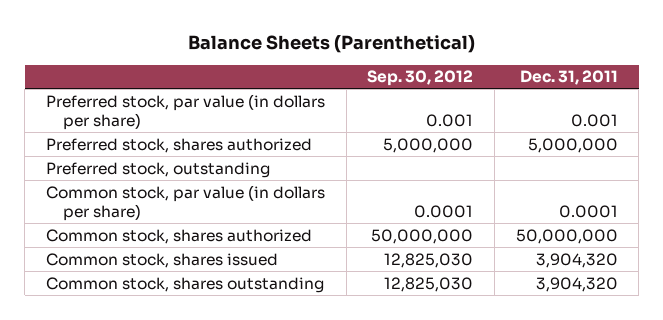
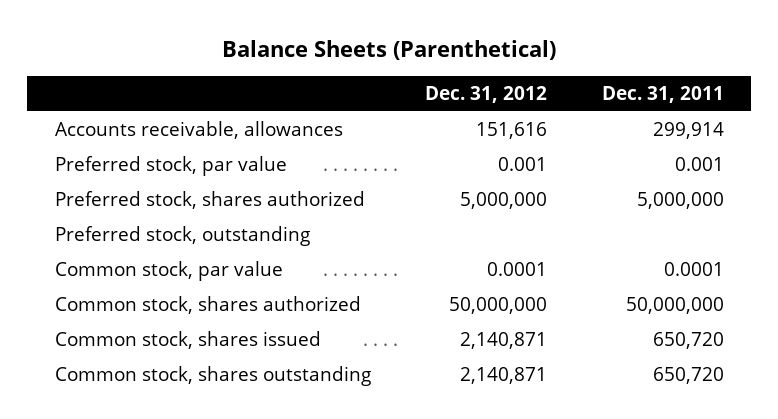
[367,70,474,87] Sep. 30, 2012 -> none
none -> [425,86,548,104] Dec. 31, 2012
none -> [54,121,343,140] Accounts receivable, allowances
[45,93,325,131] Preferred stock, par value (in dollars per share) -> [54,156,287,177] Preferred stock, par value
[45,184,325,222] Common stock, par value (in dollars per share) -> [54,261,283,282] Common stock, par value
[535,252,618,268] 3,904,320 -> [652,332,724,350] 650,720
[535,276,618,292] 3,904,320 -> [652,367,724,385] 650,720

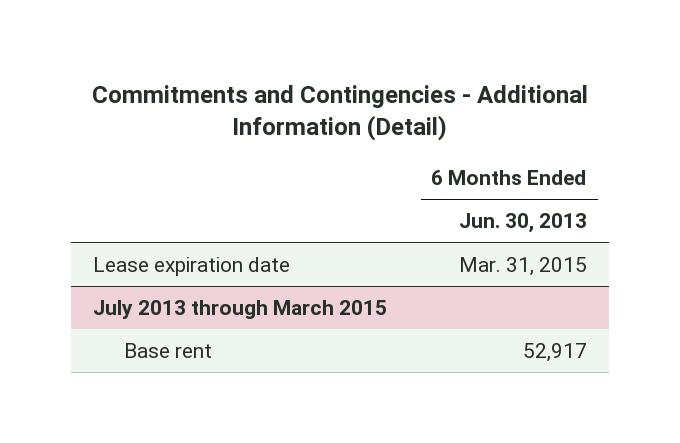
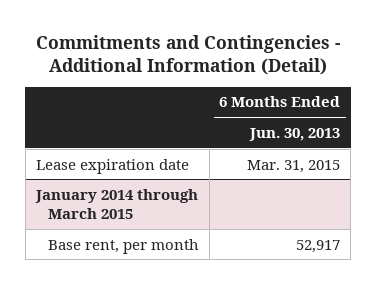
[92,299,387,319] July 2013 through March 2015 -> none
none -> [34,188,198,220] January 2014 through March 2015
[123,342,212,358] Base rent -> [47,238,199,254] Base rent, per month

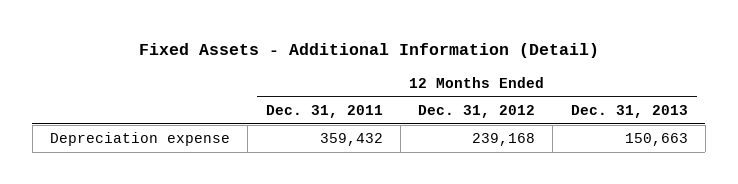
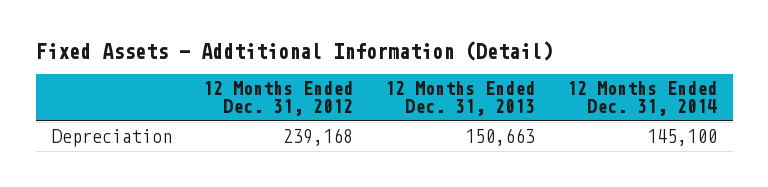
[138,43,599,59] Fixed Assets - Additional Information (Detail) -> [35,40,553,61] Fixed Assets - Addtitional Information (Detail)
[265,104,383,118] Dec. 31, 2011 -> none
none -> [566,81,717,117] 12 Months Ended Dec. 31, 2014
[50,132,231,147] Depreciation expense -> [51,129,172,148] Depreciation

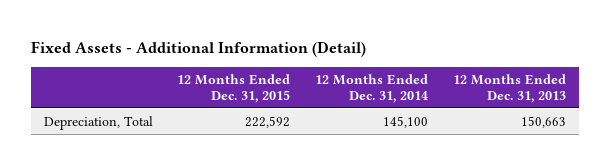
[35,40,553,61] Fixed Assets - Addtitional Information (Detail) -> [31,41,367,58] Fixed Assets - Additional Information (Detail)
[203,81,354,117] 12 Months Ended Dec. 31, 2012 -> none
none -> [177,73,291,104] 12 Months Ended Dec. 31, 2015
[51,129,172,148] Depreciation -> [43,115,153,130] Depreciation, Total

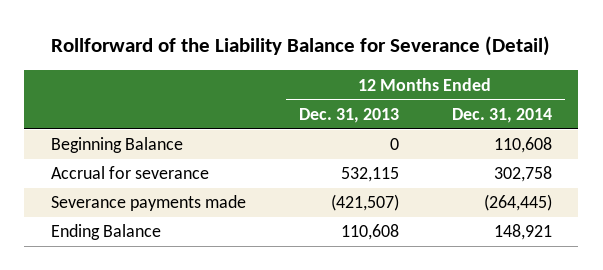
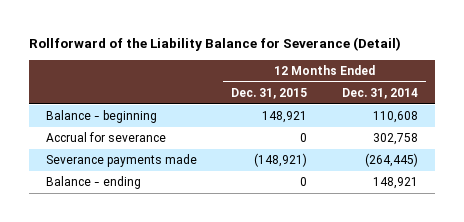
[298,107,399,123] Dec. 31, 2013 -> none
none -> [231,87,308,99] Dec. 31, 2015
[50,137,183,154] Beginning Balance -> [46,110,158,124] Balance - beginning
[50,224,161,241] Ending Balance -> [46,176,142,190] Balance - ending

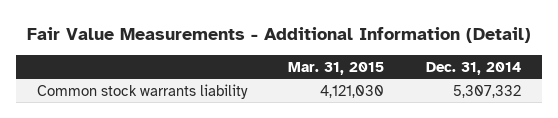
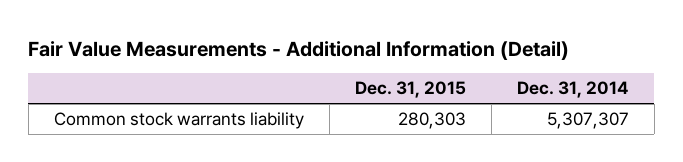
[288,62,385,76] Mar. 31, 2015 -> none
none -> [354,81,466,99] Dec. 31, 2015
[452,84,521,98] 5,307,332 -> [546,112,629,130] 5,307,307

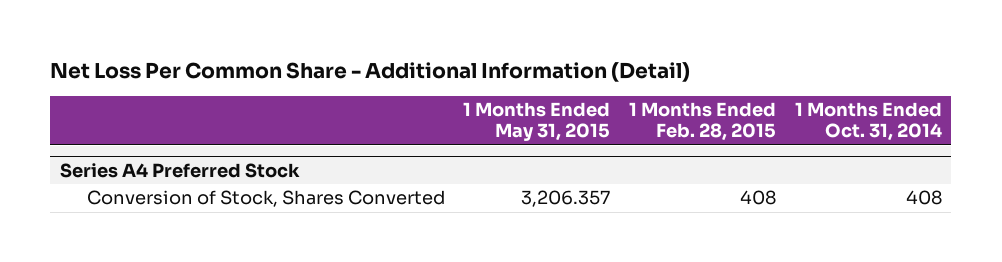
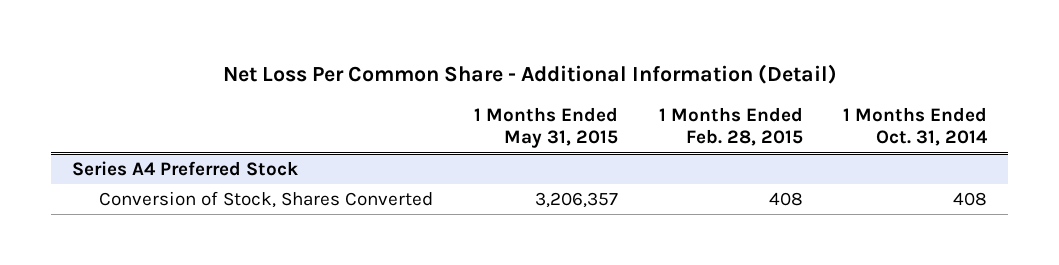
[521,190,611,208] 3,206.357 -> [534,192,618,209] 3,206,357

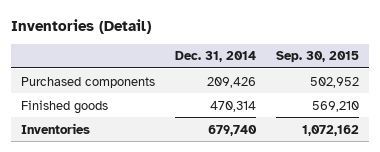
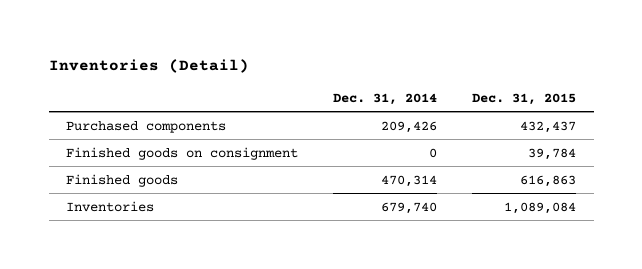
[276,51,360,63] Sep. 30, 2015 -> none
none -> [472,92,577,105] Dec. 31, 2015
none -> [66,146,299,160] Finished goods on consignment

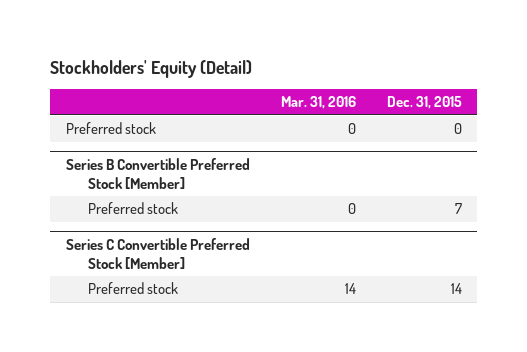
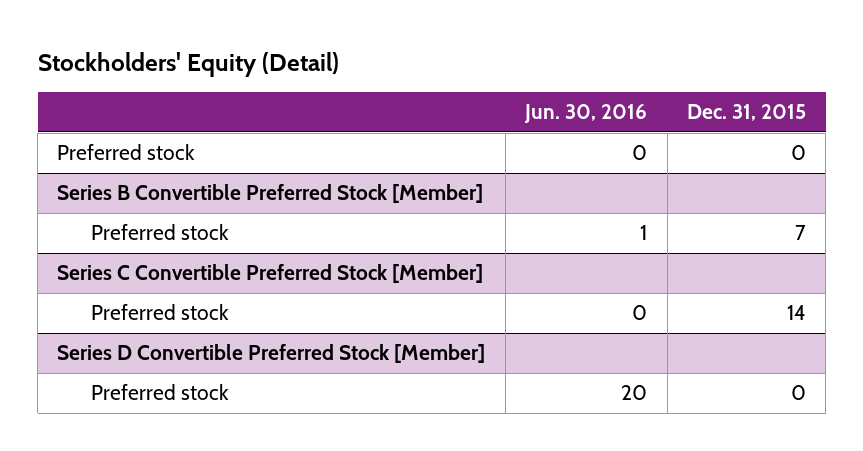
[280,96,356,110] Mar. 31, 2016 -> none
none -> [524,104,648,124] Jun. 30, 2016
none -> [57,344,486,364] Series D Convertible Preferred Stock [Member]
none -> [91,384,230,401] Preferred stock

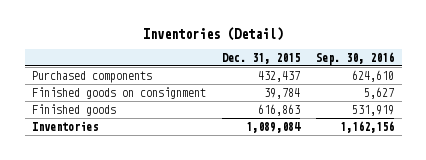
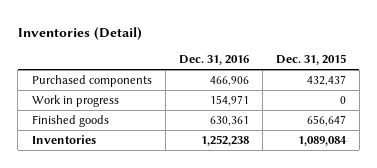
[315,51,394,65] Sep. 30, 2016 -> none
none -> [178,55,249,66] Dec. 31, 2016
[32,86,207,99] Finished goods on consignment -> none
none -> [31,95,119,108] Work in progress
[258,103,301,116] 616,863 -> [306,115,346,127] 656,647

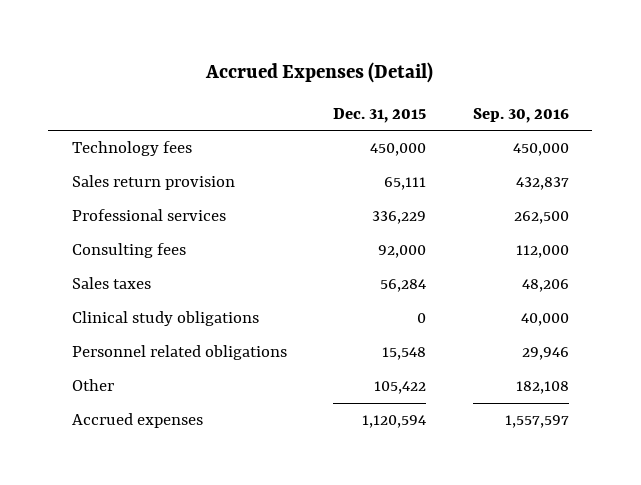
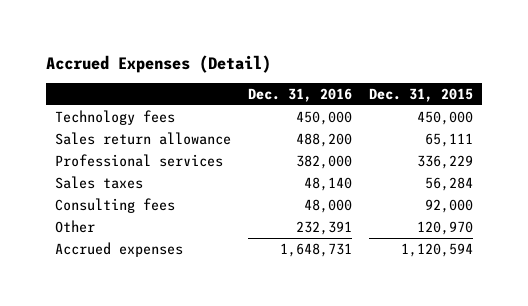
[473,107,570,123] Sep. 30, 2016 -> none
none -> [248,87,353,102] Dec. 31, 2016
[71,175,235,191] Sales return provision -> [54,131,231,145] Sales return allowance
[71,311,259,327] Clinical study obligations -> none
[71,345,287,361] Personnel related obligations -> none
[71,243,186,259] Consulting fees -> [54,197,175,213] Consulting fees
[374,381,427,395] 105,422 -> [417,220,474,235] 120,970

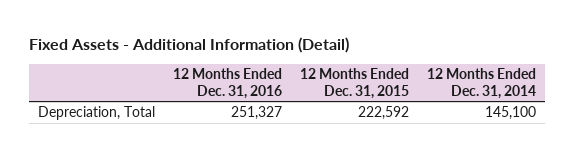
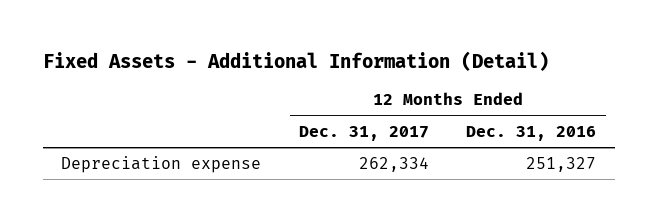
[300,67,410,99] 12 Months Ended Dec. 31, 2015 -> none
[426,67,536,99] 12 Months Ended Dec. 31, 2014 -> none
none -> [298,125,429,141] Dec. 31, 2017
[38,106,156,121] Depreciation, Total -> [61,156,262,174] Depreciation expense

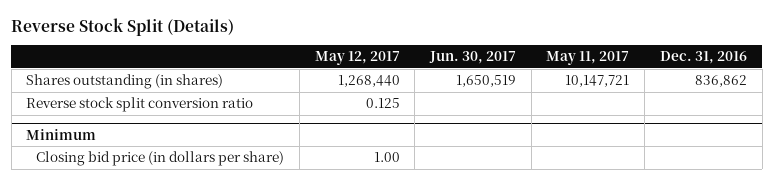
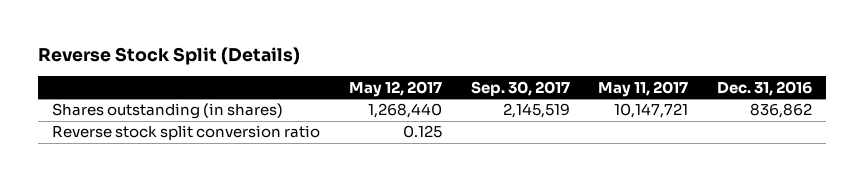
[429,51,517,65] Jun. 30, 2017 -> none
none -> [470,80,570,96] Sep. 30, 2017
[26,128,97,140] Minimum -> none
[36,151,285,167] Closing bid price (in dollars per share) -> none

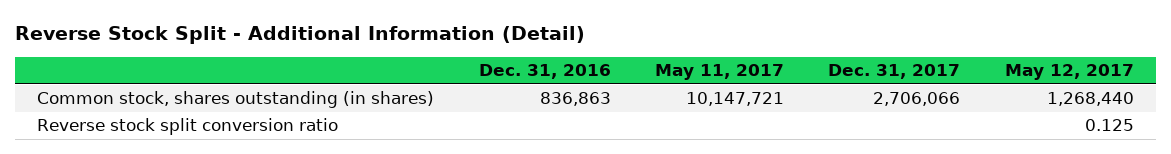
[37,47,300,66] Reverse Stock Split (Details) -> [15,26,586,45] Reverse Stock Split - Additional Information (Detail)
[470,80,570,96] Sep. 30, 2017 -> none
none -> [828,64,961,80] Dec. 31, 2017
[51,103,283,120] Shares outstanding (in shares) -> [37,91,435,109] Common stock, shares outstanding (in shares)
[750,103,813,119] 836,862 -> [539,92,611,107] 836,863

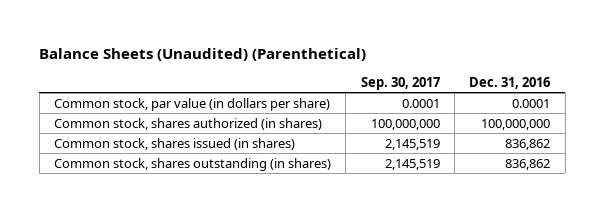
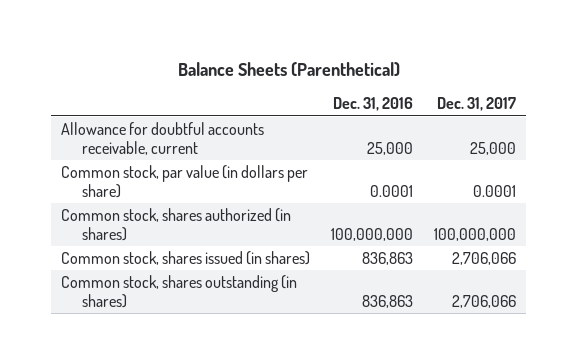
[39,48,367,62] Balance Sheets (Unaudited) (Parenthetical) -> [177,61,400,77] Balance Sheets (Parenthetical)
[360,76,440,90] Sep. 30, 2017 -> none
none -> [437,97,517,112] Dec. 31, 2017
none -> [61,121,265,155] Allowance for doubtful accounts receivable, current
[505,138,551,150] 836,862 -> [362,251,414,265] 836,863
[505,158,551,170] 836,862 -> [362,294,414,308] 836,863

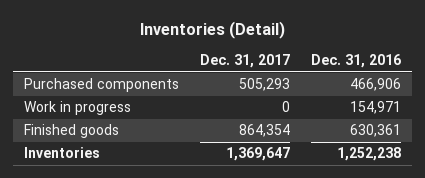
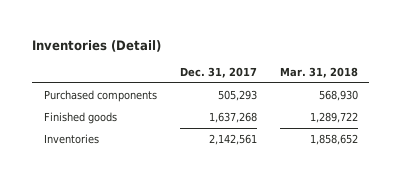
[311,53,402,68] Dec. 31, 2016 -> none
none -> [279,66,358,78] Mar. 31, 2018
[23,101,131,116] Work in progress -> none
[239,124,291,138] 864,354 -> [208,111,257,123] 1,637,268
[226,147,291,162] 1,369,647 -> [208,133,257,145] 2,142,561

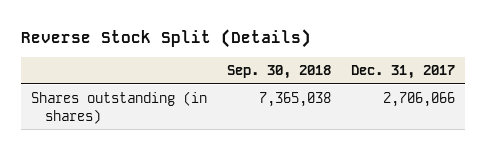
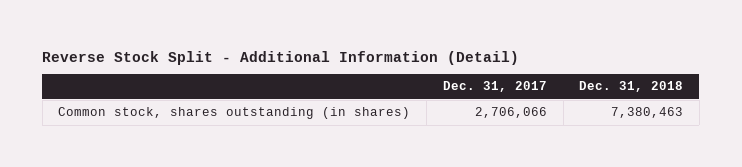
[21,28,312,48] Reverse Stock Split (Details) -> [42,50,520,65] Reverse Stock Split - Additional Information (Detail)
[226,65,331,80] Sep. 30, 2018 -> none
none -> [579,81,684,93] Dec. 31, 2018
[30,91,207,124] Shares outstanding (in shares) -> [58,107,411,120] Common stock, shares outstanding (in shares)

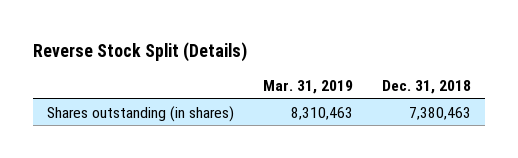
[42,50,520,65] Reverse Stock Split - Additional Information (Detail) -> [32,41,247,62] Reverse Stock Split (Details)
[442,81,547,93] Dec. 31, 2017 -> none
none -> [263,79,354,94] Mar. 31, 2019
[58,107,411,120] Common stock, shares outstanding (in shares) -> [47,105,235,122] Shares outstanding (in shares)

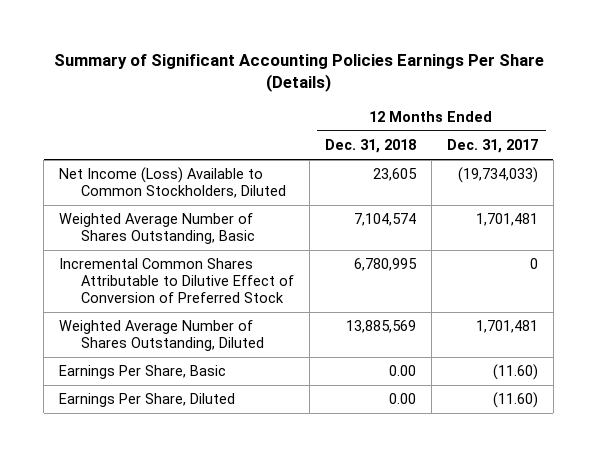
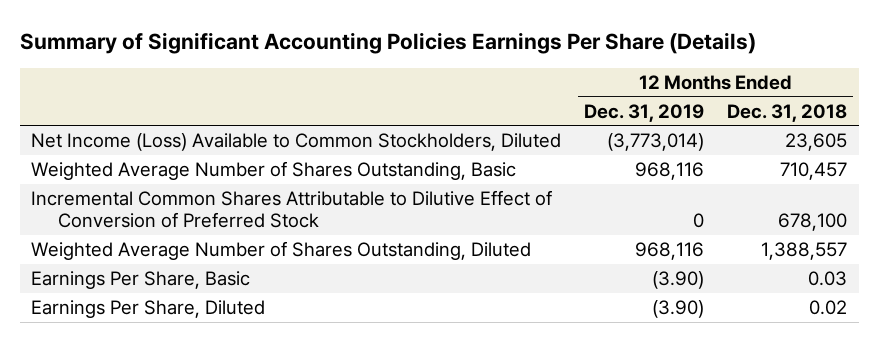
[446,139,538,154] Dec. 31, 2017 -> none
none -> [584,103,705,122] Dec. 31, 2019
[354,213,417,227] 7,104,574 -> [780,162,848,181] 710,457
[354,258,418,272] 6,780,995 -> [778,213,848,232] 678,100
[346,320,417,334] 13,885,569 -> [761,242,848,261] 1,388,557
[389,365,417,377] 0.00 -> [808,271,848,287] 0.03
[389,393,417,405] 0.00 -> [809,300,848,316] 0.02

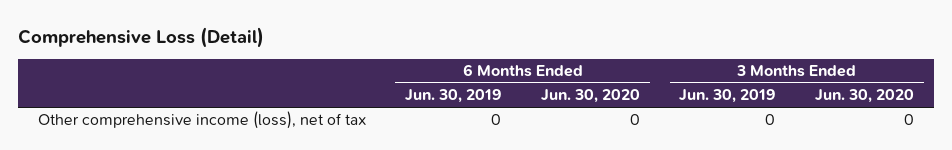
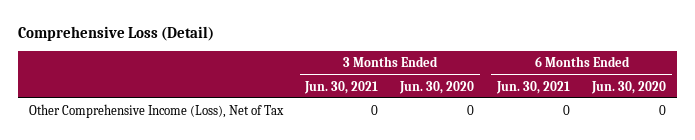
[405,89,502,104] Jun. 30, 2019 -> none
[679,89,776,104] Jun. 30, 2019 -> none
none -> [304,80,379,94] Jun. 30, 2021
none -> [495,80,570,94] Jun. 30, 2021
[37,111,366,130] Other comprehensive income (loss), net of tax -> [28,104,284,119] Other Comprehensive Income (Loss), Net of Tax

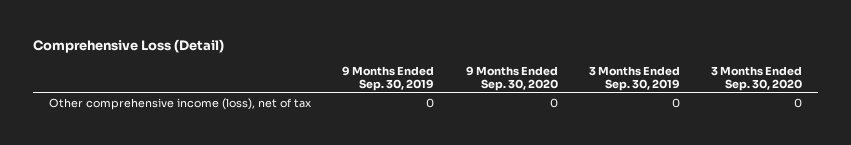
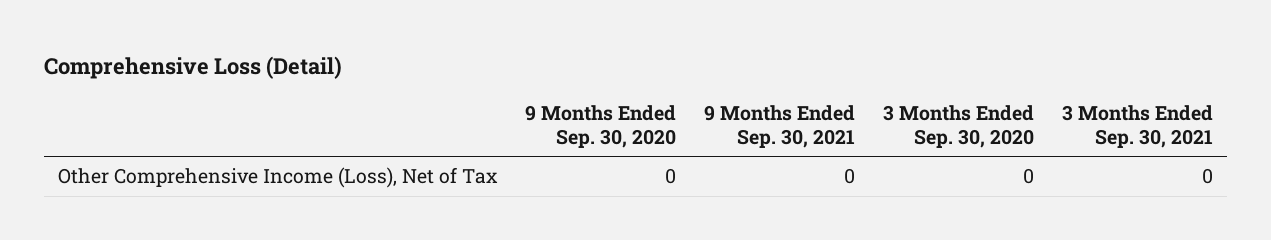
[342,65,435,91] 9 Months Ended Sep. 30, 2019 -> none
[588,65,680,91] 3 Months Ended Sep. 30, 2019 -> none
none -> [703,104,855,148] 9 Months Ended Sep. 30, 2021
none -> [1062,104,1214,148] 3 Months Ended Sep. 30, 2021
[48,98,311,111] Other comprehensive income (loss), net of tax -> [57,167,498,189] Other Comprehensive Income (Loss), Net of Tax

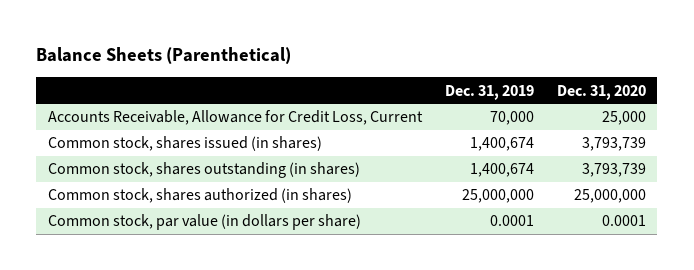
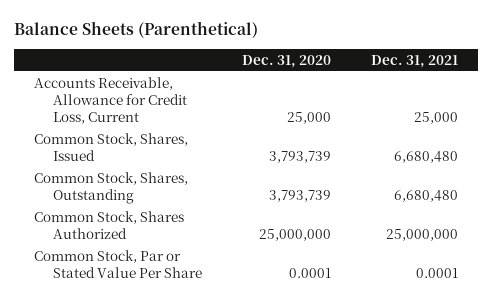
[444,84,534,100] Dec. 31, 2019 -> none
none -> [371,54,459,68] Dec. 31, 2021
[47,136,322,152] Common stock, shares issued (in shares) -> [34,132,189,161] Common Stock, Shares, Issued
[47,162,360,179] Common stock, shares outstanding (in shares) -> [34,171,189,204] Common Stock, Shares, Outstanding
[47,188,352,204] Common stock, shares authorized (in shares) -> [34,210,185,239] Common Stock, Shares Authorized
[47,214,361,231] Common stock, par value (in dollars per share) -> [34,249,202,278] Common Stock, Par or Stated Value Per Share

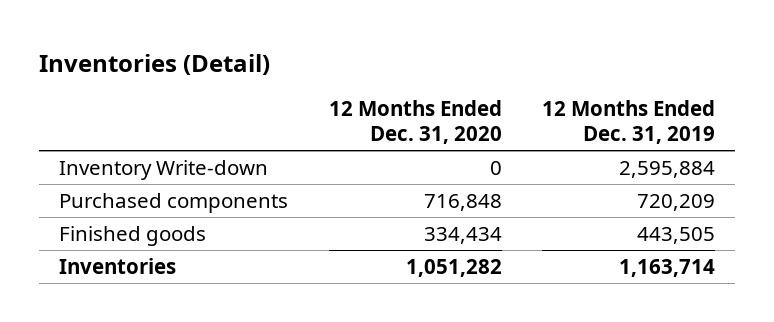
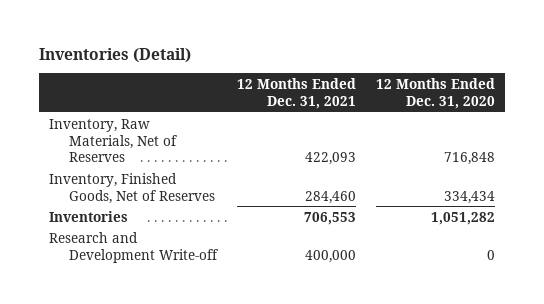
[541,100,715,144] 12 Months Ended Dec. 31, 2019 -> none
none -> [236,77,356,109] 12 Months Ended Dec. 31, 2021
[59,160,269,181] Inventory Write-down -> none
[59,193,289,214] Purchased components -> [49,118,177,163] Inventory, Raw Materials, Net of Reserves
[59,226,207,247] Finished goods -> [49,172,215,204] Inventory, Finished Goods, Net of Reserves
none -> [49,231,218,263] Research and Development Write-off

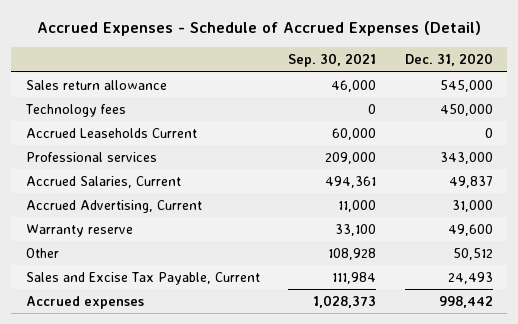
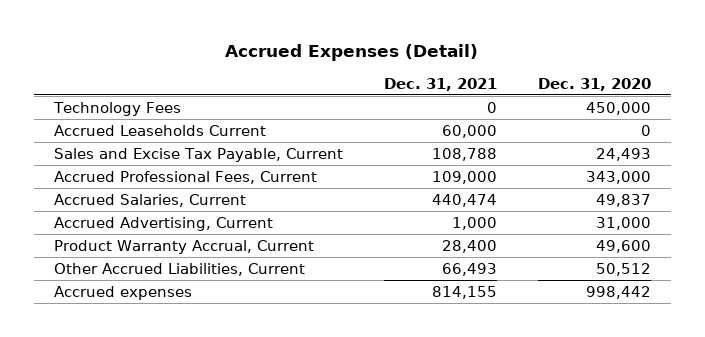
[37,21,482,37] Accrued Expenses - Schedule of Accrued Expenses (Detail) -> [225,43,479,61] Accrued Expenses (Detail)
[288,53,377,68] Sep. 30, 2021 -> none
none -> [383,77,497,91] Dec. 31, 2021
[25,79,167,90] Sales return allowance -> none
[24,103,126,117] Technology fees -> [53,101,182,116] Technology Fees
[25,271,260,285] Sales and Excise Tax Payable, Current -> [54,147,344,162] Sales and Excise Tax Payable, Current
[25,151,157,162] Professional services -> [54,170,318,184] Accrued Professional Fees, Current
[25,223,133,237] Warranty reserve -> [54,239,315,254] Product Warranty Accrual, Current
[25,247,59,258] Other -> [54,262,306,276] Other Accrued Liabilities, Current

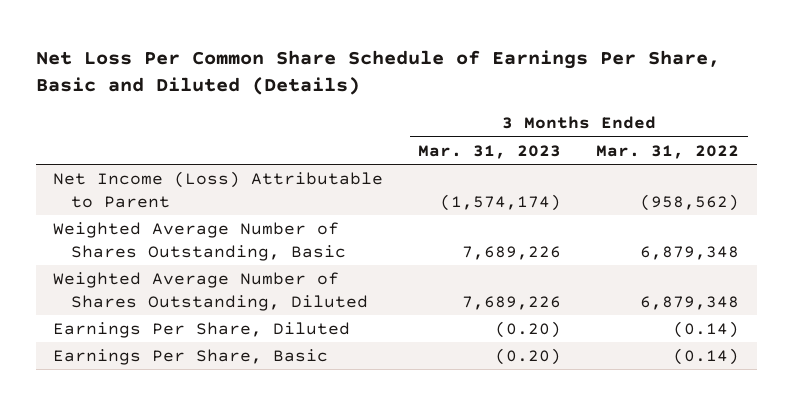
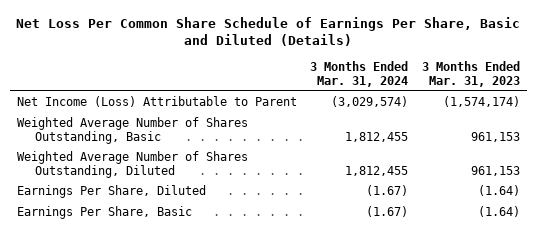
[596,144,740,159] Mar. 31, 2022 -> none
none -> [310,61,409,87] 3 Months Ended Mar. 31, 2024
[462,245,562,260] 7,689,226 -> [470,131,520,142] 961,153
[462,295,562,310] 7,689,226 -> [470,165,520,176] 961,153
[495,320,562,338] (0.20) -> [477,185,520,197] (1.64)
[495,347,562,365] (0.20) -> [477,206,520,218] (1.64)

